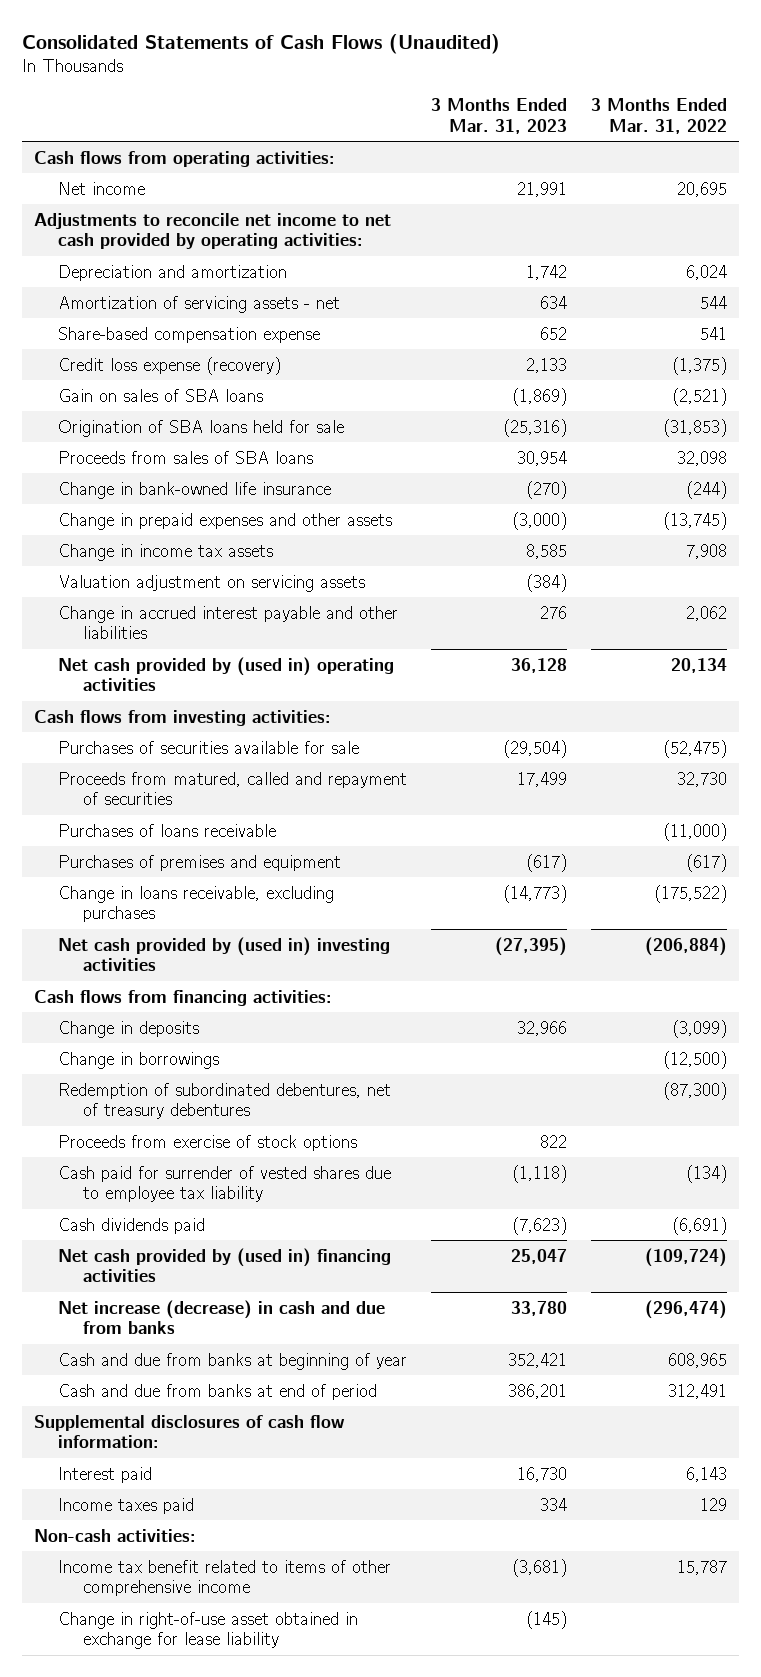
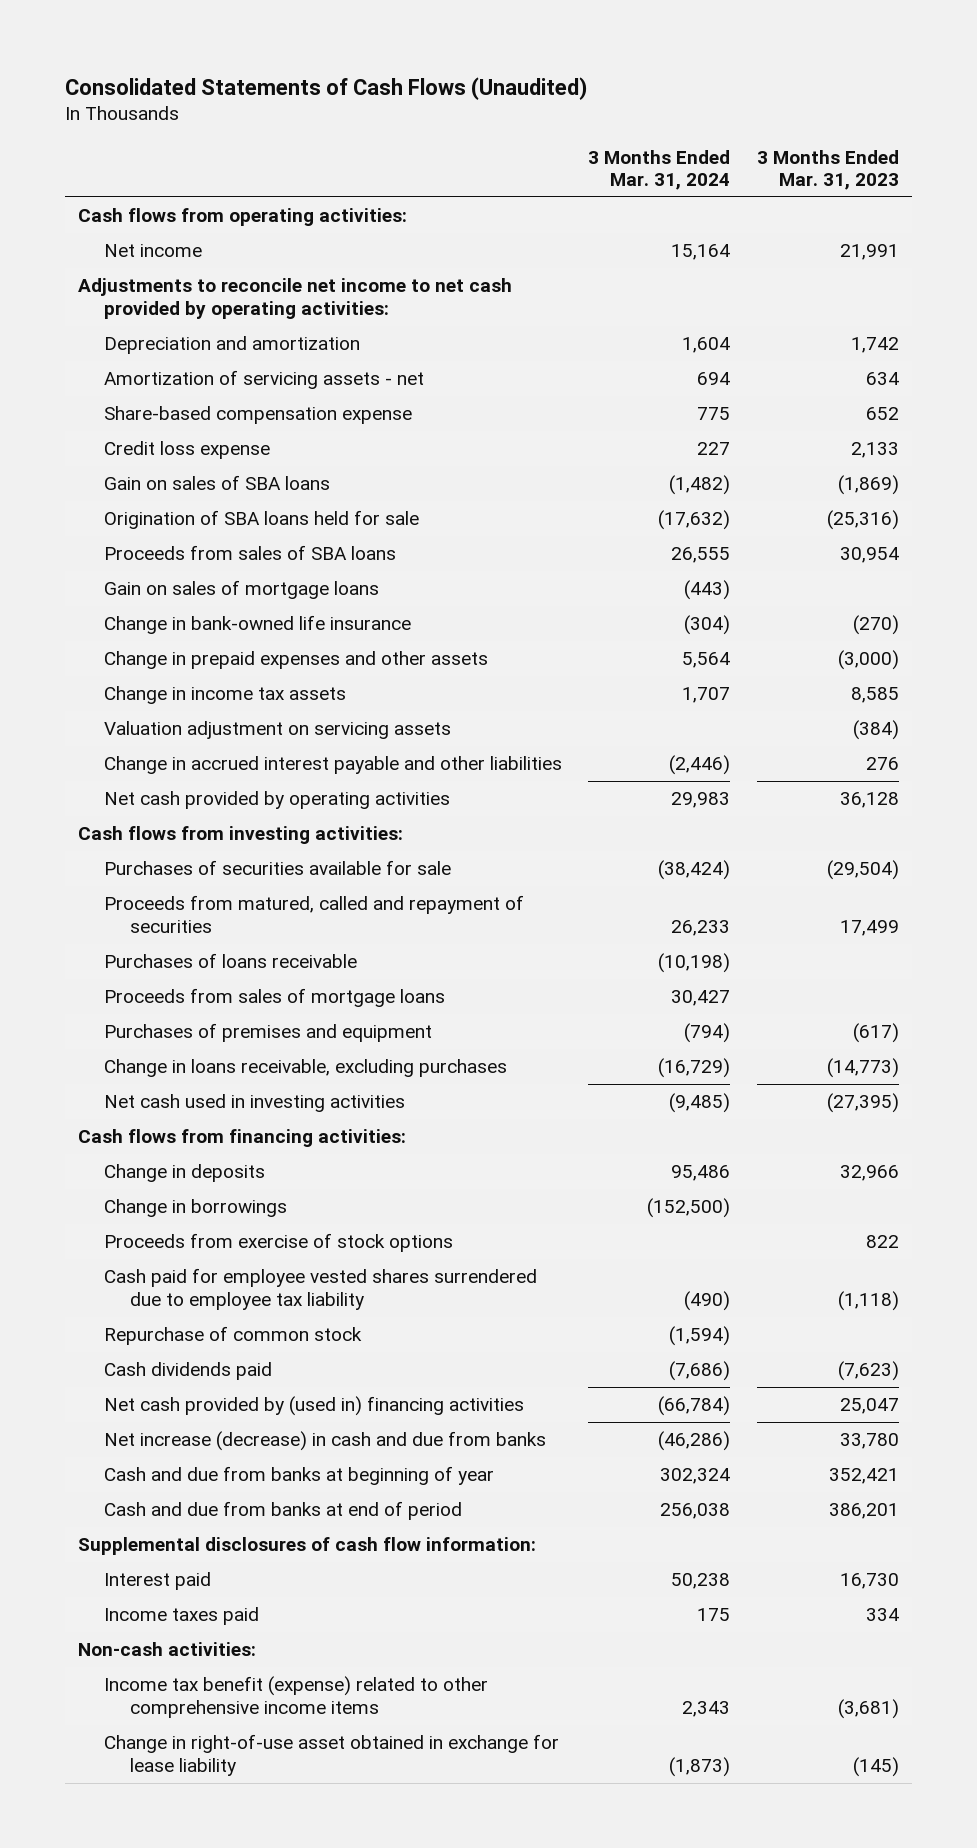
[591,98,728,134] 3 Months Ended Mar. 31, 2022 -> none
none -> [588,149,731,191] 3 Months Ended Mar. 31, 2024
[58,356,282,375] Credit loss expense (recovery) -> [104,441,271,460] Credit loss expense
none -> [104,580,380,600] Gain on sales of mortgage loans
[58,656,395,692] Net cash provided by (used in) operating activities -> [104,791,451,810] Net cash provided by operating activities
none -> [104,988,446,1008] Proceeds from sales of mortgage loans
[58,936,391,972] Net cash provided by (used in) investing activities -> [104,1094,406,1113] Net cash used in investing activities
[58,1082,392,1120] Redemption of subordinated debentures, net of treasury debentures -> none
[58,1165,392,1203] Cash paid for surrender of vested shares due to employee tax liability -> [104,1268,538,1310] Cash paid for employee vested shares surrendered due to employee tax liability
none -> [104,1326,363,1346] Repurchase of common stock
[58,1559,392,1597] Income tax benefit related to items of other comprehensive income -> [104,1676,489,1718] Income tax benefit (expense) related to other comprehensive income items

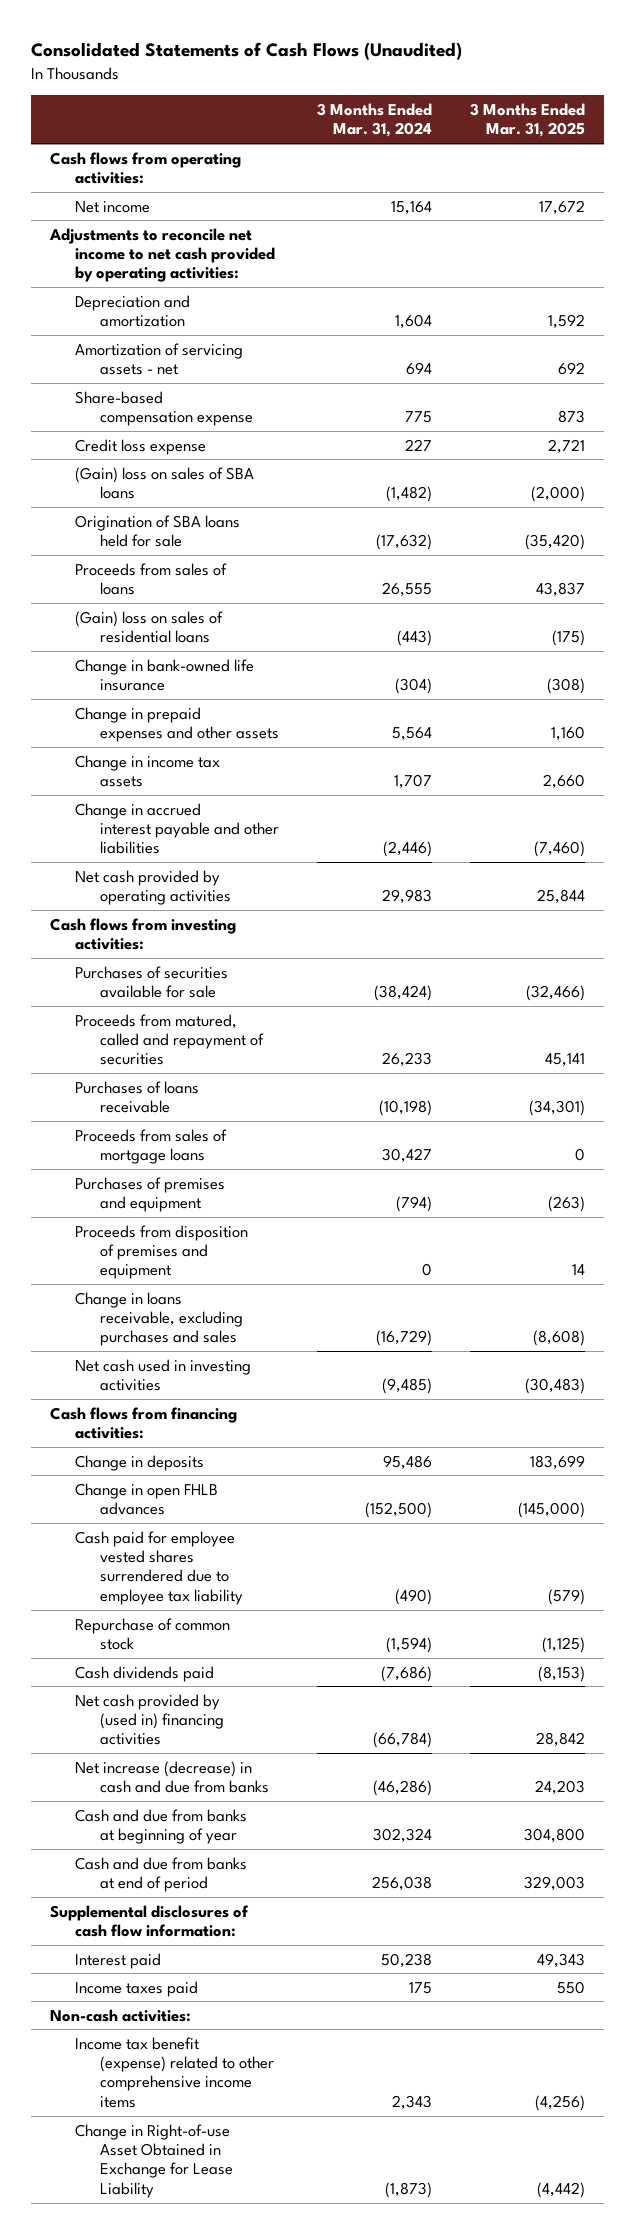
[756,149,899,191] 3 Months Ended Mar. 31, 2023 -> none
none -> [470,102,586,138] 3 Months Ended Mar. 31, 2025
[104,475,331,491] Gain on sales of SBA loans -> [74,466,254,500] (Gain) loss on sales of SBA loans
[104,545,397,561] Proceeds from sales of SBA loans -> [74,562,227,596] Proceeds from sales of loans
[104,580,380,600] Gain on sales of mortgage loans -> [74,610,223,644] (Gain) loss on sales of residential loans
[104,721,452,740] Valuation adjustment on servicing assets -> none
none -> [74,1224,248,1280] Proceeds from disposition of premises and equipment
[104,1059,508,1078] Change in loans receivable, excluding purchases -> [74,1291,244,1347] Change in loans receivable, excluding purchases and sales
[104,1233,454,1253] Proceeds from exercise of stock options -> none
[104,1199,288,1218] Change in borrowings -> [74,1482,218,1516] Change in open FHLB advances
[104,1734,560,1776] Change in right-of-use asset obtained in exchange for lease liability -> [74,2123,234,2198] Change in Right-of-use Asset Obtained in Exchange for Lease Liability

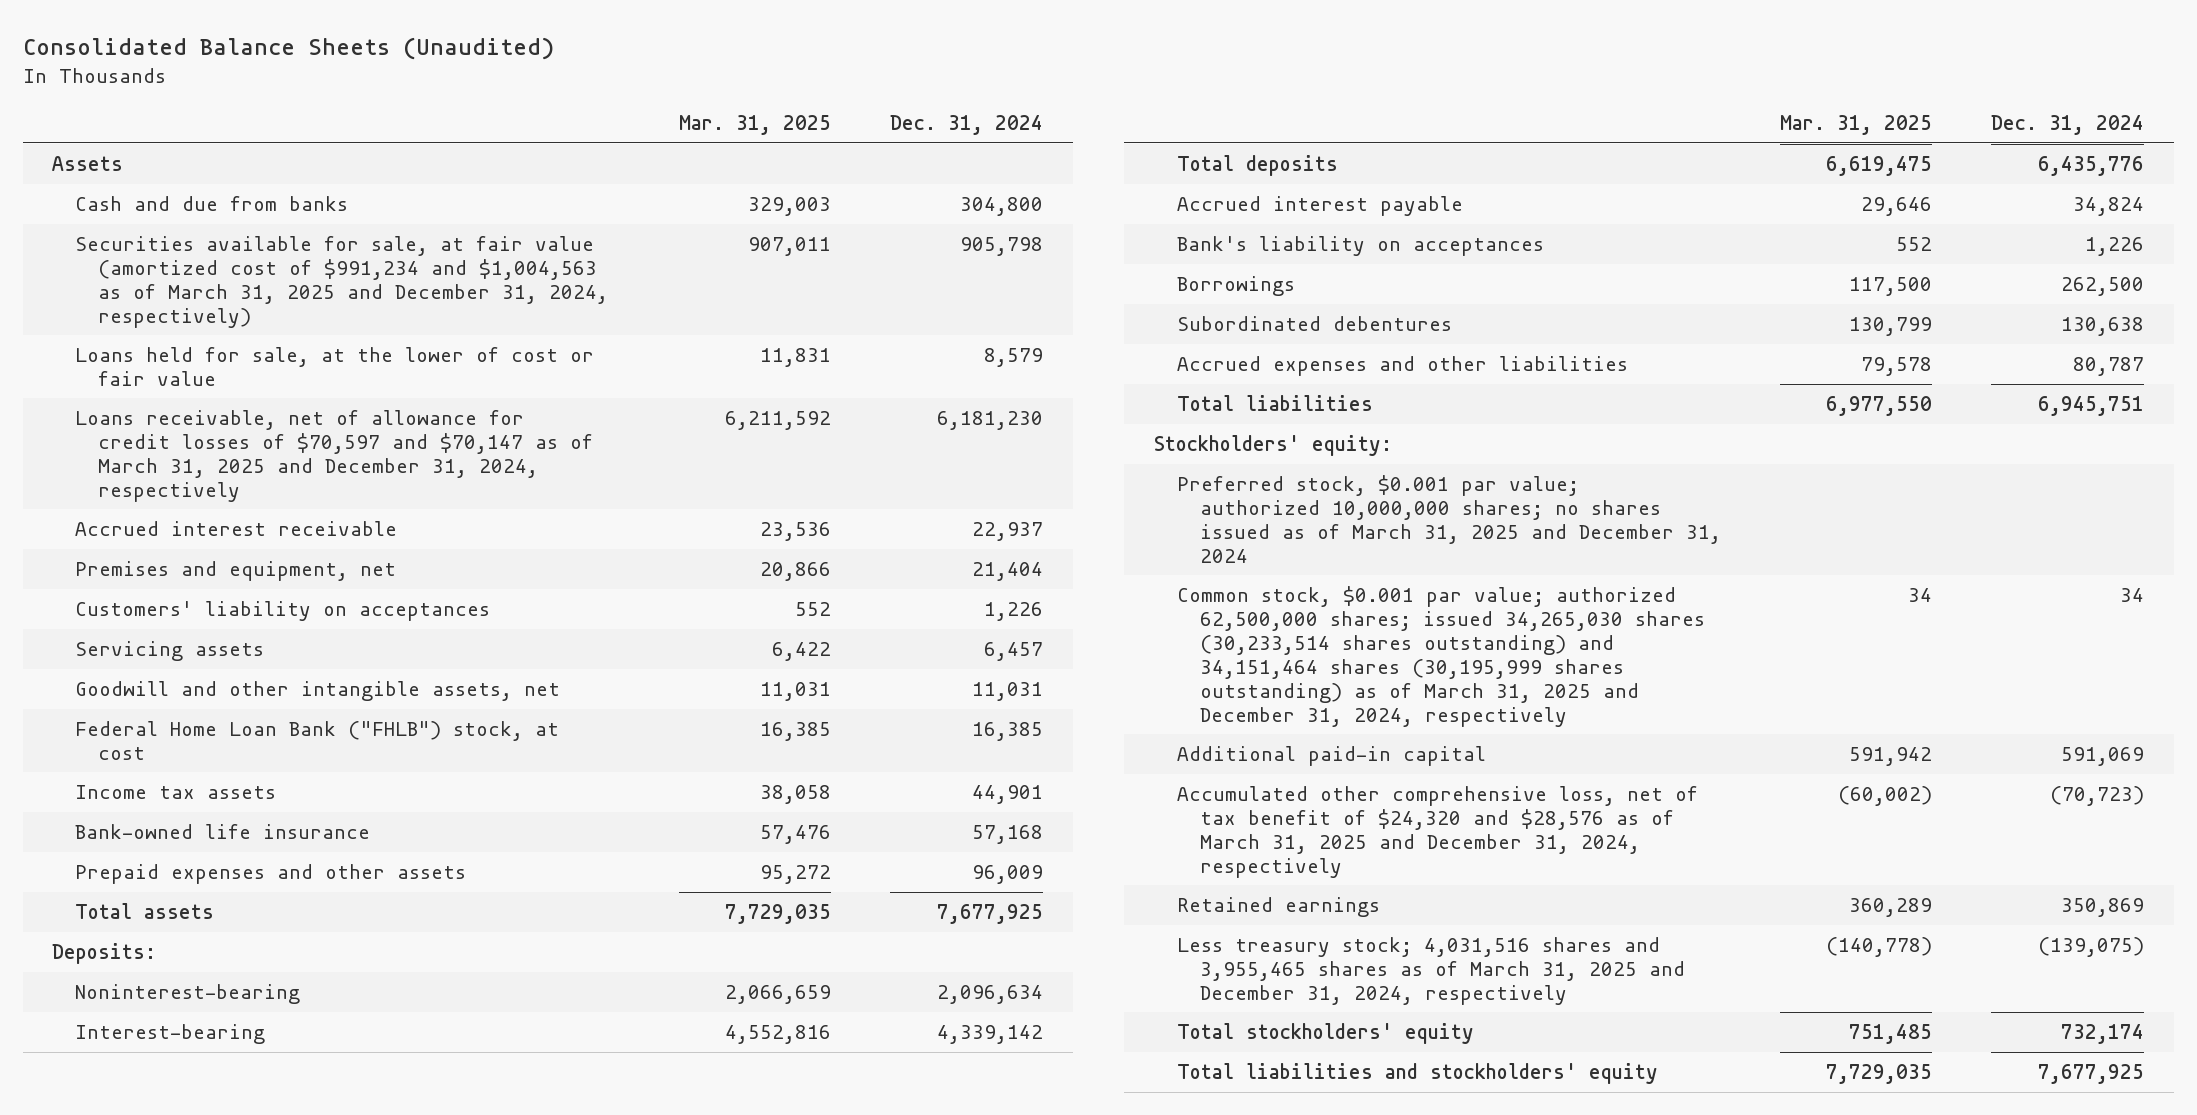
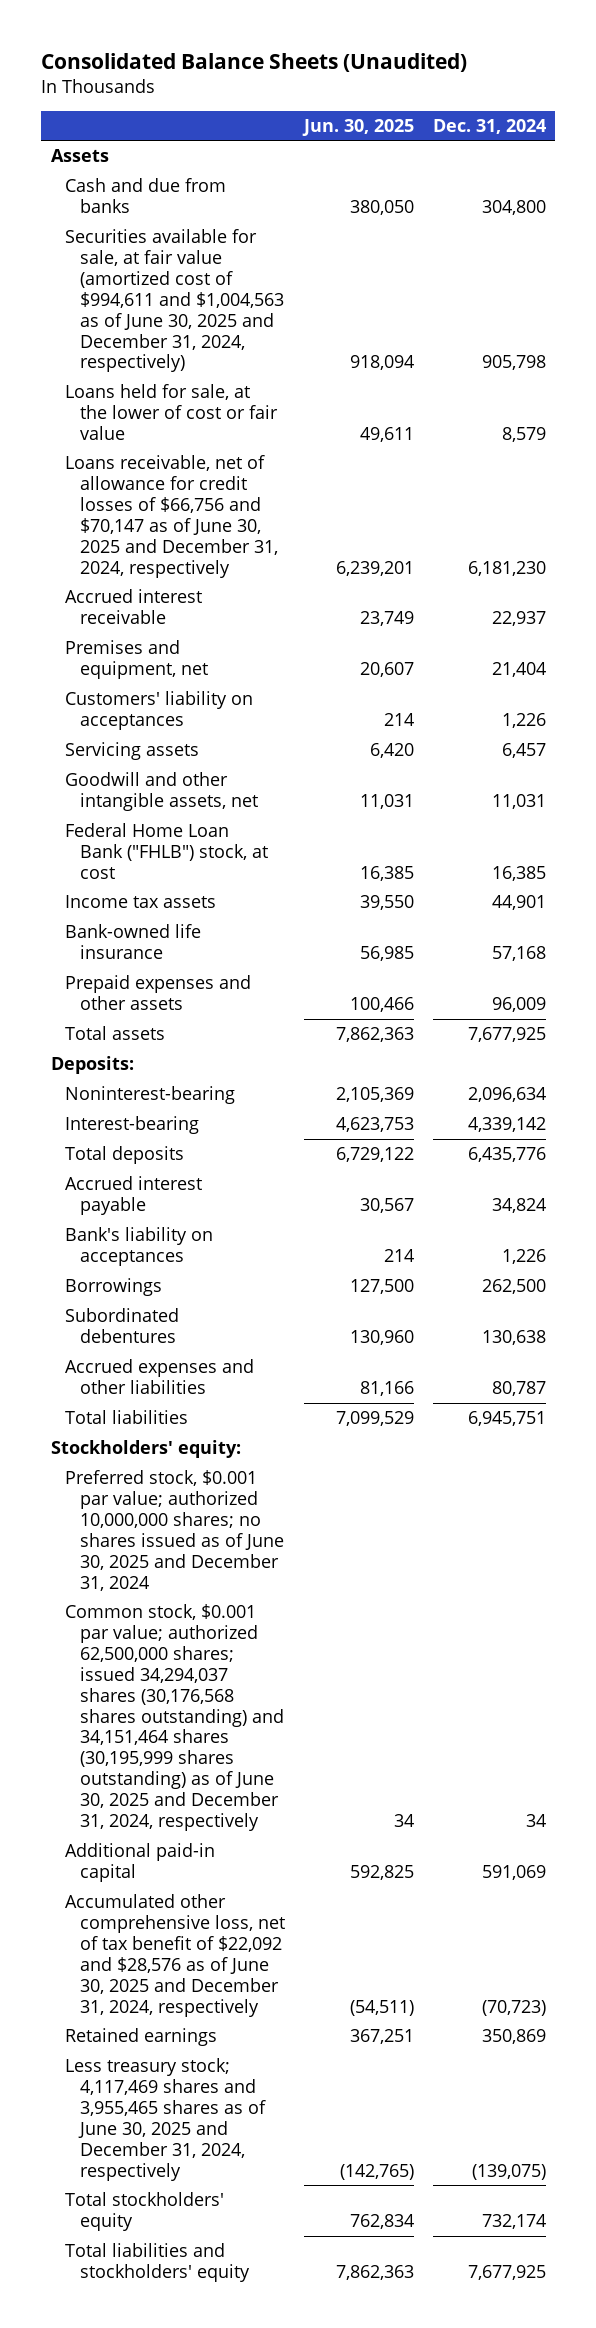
[678,115,831,136] Mar. 31, 2025 -> none
none -> [302,118,415,136] Jun. 30, 2025
[75,235,609,328] Securities available for sale, at fair value (amortized cost of $991,234 and $1,004,563 as of March 31, 2025 and December 31, 2024, respectively) -> [65,229,285,373] Securities available for sale, at fair value (amortized cost of $994,611 and $1,004,563 as of June 30, 2025 and December 31, 2024, respectively)
[75,409,594,502] Loans receivable, net of allowance for credit losses of $70,597 and $70,147 as of March 31, 2025 and December 31, 2024, respectively -> [65,455,279,578] Loans receivable, net of allowance for credit losses of $66,756 and $70,147 as of June 30, 2025 and December 31, 2024, respectively
[1176,474,1721,563] Preferred stock, $0.001 par value; authorized 10,000,000 shares; no shares issued as of March 31, 2025 and December 31, 2024 -> [65,1470,285,1591] Preferred stock, $0.001 par value; authorized 10,000,000 shares; no shares issued as of June 30, 2025 and December 31, 2024
[1176,585,1705,727] Common stock, $0.001 par value; authorized 62,500,000 shares; issued 34,265,030 shares (30,233,514 shares outstanding) and 34,151,464 shares (30,195,999 shares outstanding) as of March 31, 2025 and December 31, 2024, respectively -> [65,1604,285,1832] Common stock, $0.001 par value; authorized 62,500,000 shares; issued 34,294,037 shares (30,176,568 shares outstanding) and 34,151,464 shares (30,195,999 shares outstanding) as of June 30, 2025 and December 31, 2024, respectively
[1176,785,1698,878] Accumulated other comprehensive loss, net of tax benefit of $24,320 and $28,576 as of March 31, 2025 and December 31, 2024, respectively -> [65,1894,286,2017] Accumulated other comprehensive loss, net of tax benefit of $22,092 and $28,576 as of June 30, 2025 and December 31, 2024, respectively
[1176,936,1685,1005] Less treasury stock; 4,031,516 shares and 3,955,465 shares as of March 31, 2025 and December 31, 2024, respectively -> [65,2058,267,2181] Less treasury stock; 4,117,469 shares and 3,955,465 shares as of June 30, 2025 and December 31, 2024, respectively

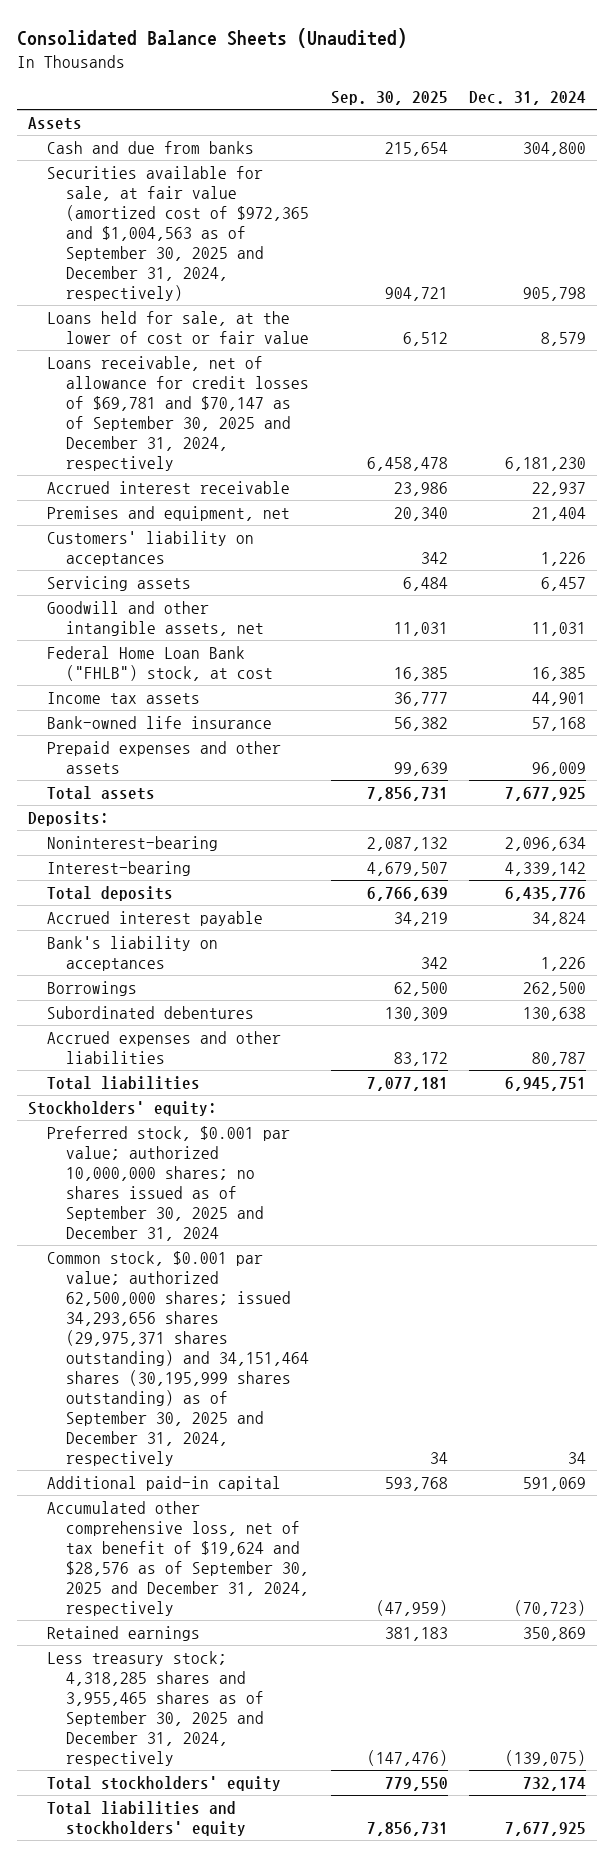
[302,118,415,136] Jun. 30, 2025 -> none
none -> [330,91,448,106] Sep. 30, 2025
[65,229,285,373] Securities available for sale, at fair value (amortized cost of $994,611 and $1,004,563 as of June 30, 2025 and December 31, 2024, respectively) -> [47,165,310,301] Securities available for sale, at fair value (amortized cost of $972,365 and $1,004,563 as of September 30, 2025 and December 31, 2024, respectively)
[65,455,279,578] Loans receivable, net of allowance for credit losses of $66,756 and $70,147 as of June 30, 2025 and December 31, 2024, respectively -> [47,355,310,471] Loans receivable, net of allowance for credit losses of $69,781 and $70,147 as of September 30, 2025 and December 31, 2024, respectively
[65,1470,285,1591] Preferred stock, $0.001 par value; authorized 10,000,000 shares; no shares issued as of June 30, 2025 and December 31, 2024 -> [47,1125,291,1241] Preferred stock, $0.001 par value; authorized 10,000,000 shares; no shares issued as of September 30, 2025 and December 31, 2024
[65,1604,285,1832] Common stock, $0.001 par value; authorized 62,500,000 shares; issued 34,294,037 shares (30,176,568 shares outstanding) and 34,151,464 shares (30,195,999 shares outstanding) as of June 30, 2025 and December 31, 2024, respectively -> [47,1250,310,1466] Common stock, $0.001 par value; authorized 62,500,000 shares; issued 34,293,656 shares (29,975,371 shares outstanding) and 34,151,464 shares (30,195,999 shares outstanding) as of September 30, 2025 and December 31, 2024, respectively
[65,1894,286,2017] Accumulated other comprehensive loss, net of tax benefit of $22,092 and $28,576 as of June 30, 2025 and December 31, 2024, respectively -> [47,1500,310,1616] Accumulated other comprehensive loss, net of tax benefit of $19,624 and $28,576 as of September 30, 2025 and December 31, 2024, respectively
[65,2058,267,2181] Less treasury stock; 4,117,469 shares and 3,955,465 shares as of June 30, 2025 and December 31, 2024, respectively -> [47,1650,265,1766] Less treasury stock; 4,318,285 shares and 3,955,465 shares as of September 30, 2025 and December 31, 2024, respectively

